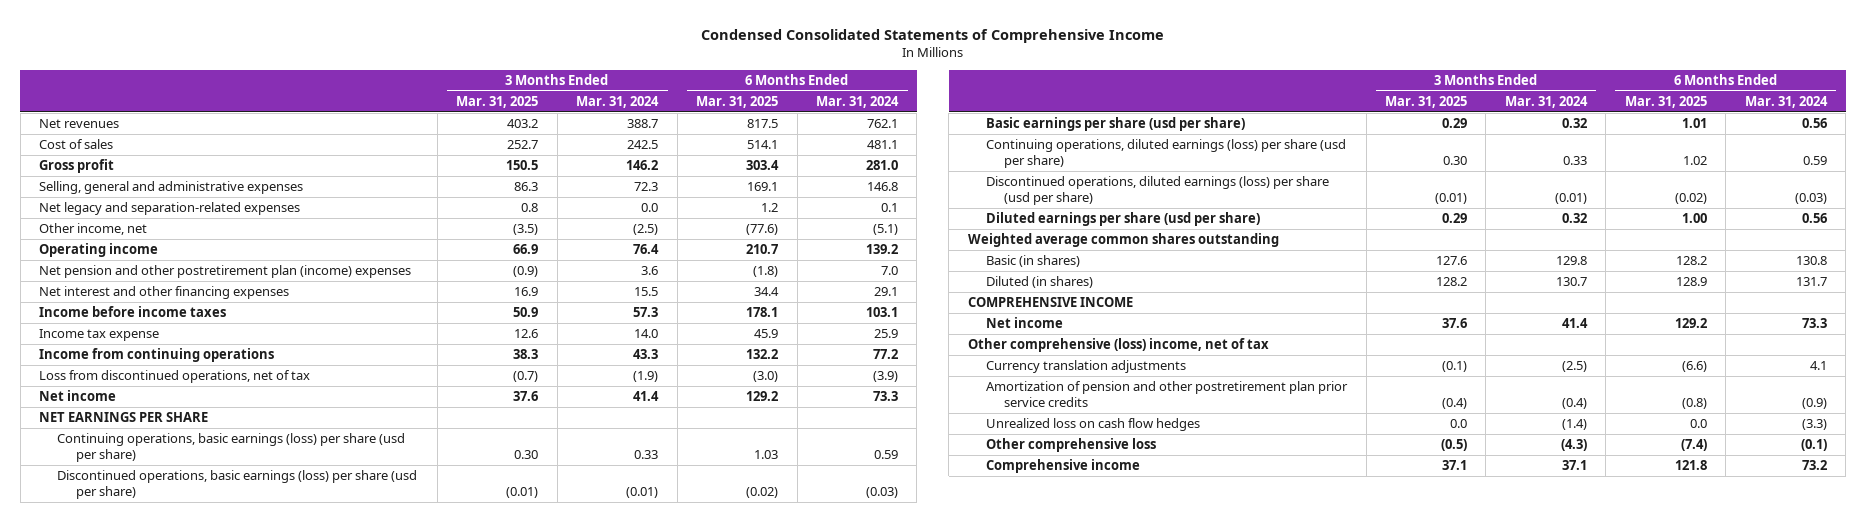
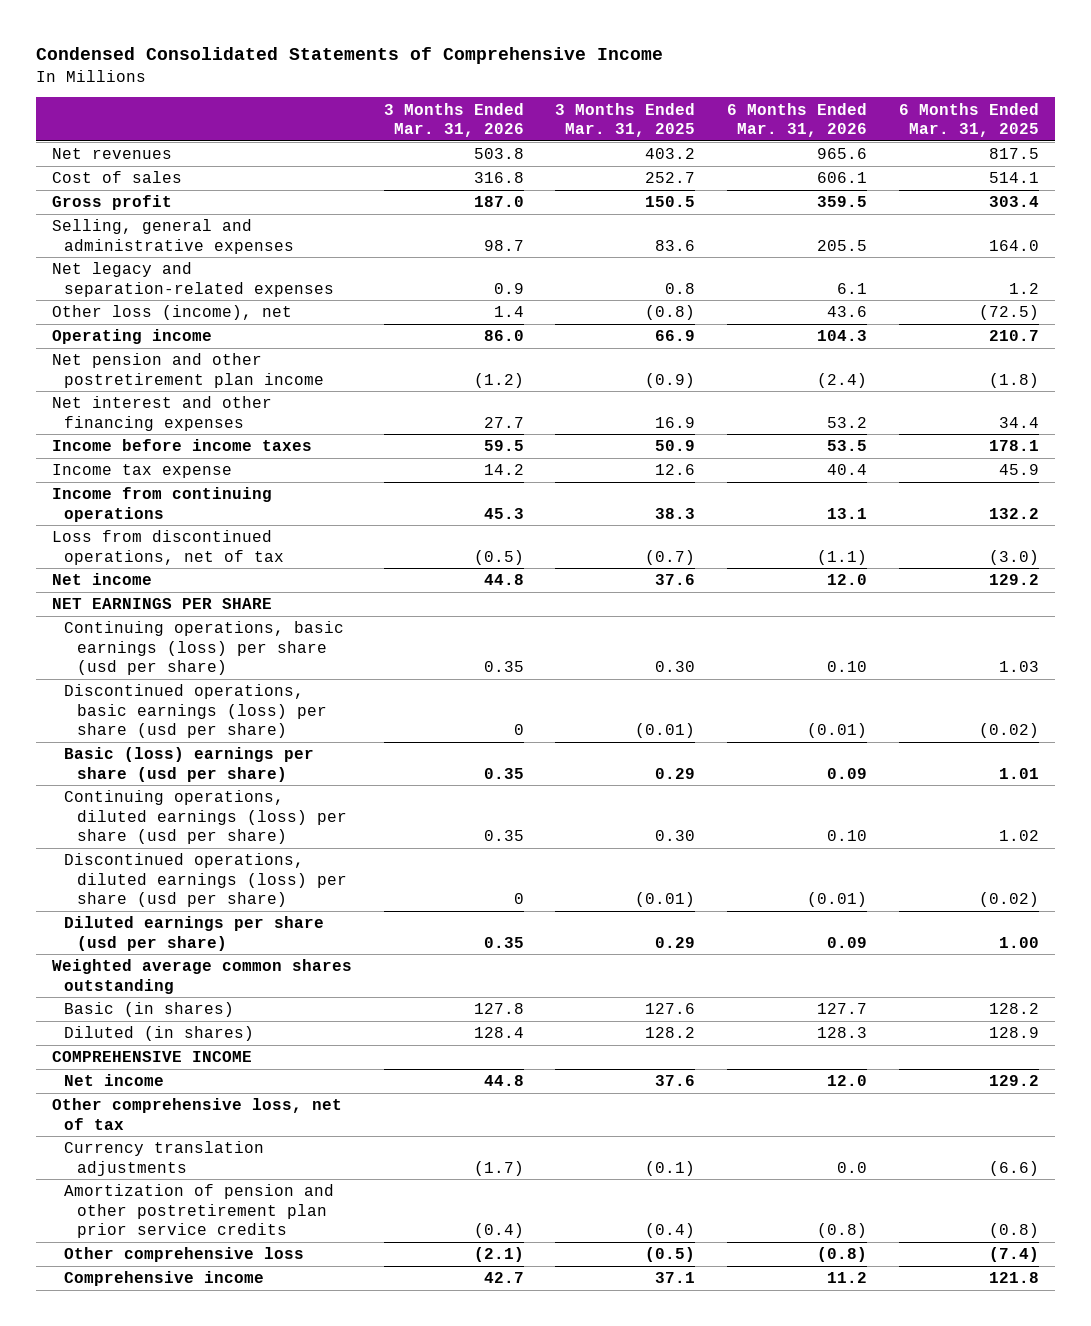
[576,95,660,108] Mar. 31, 2024 -> none
[816,95,900,108] Mar. 31, 2024 -> none
none -> [383,102,524,138] 3 Months Ended Mar. 31, 2026
none -> [727,102,868,138] 6 Months Ended Mar. 31, 2026
[514,181,539,191] 86.3 -> [655,239,696,251] 83.6
[747,181,779,191] 169.1 -> [988,239,1039,251] 164.0
[39,222,148,235] Other income, net -> [51,305,292,321] Other loss (income), net
[513,223,539,235] (3.5) -> [645,305,696,321] (0.8)
[746,223,779,235] (77.6) -> [978,305,1039,321] (72.5)
[39,264,412,278] Net pension and other postretirement plan (income) expenses -> [51,353,325,388] Net pension and other postretirement plan income
[986,116,1246,131] Basic earnings per share (usd per share) -> [64,747,315,782] Basic (loss) earnings per share (usd per share)
[967,337,1269,352] Other comprehensive (loss) income, net of tax -> [51,1098,342,1130] Other comprehensive loss, net of tax
[986,417,1201,431] Unrealized loss on cash flow hedges -> none

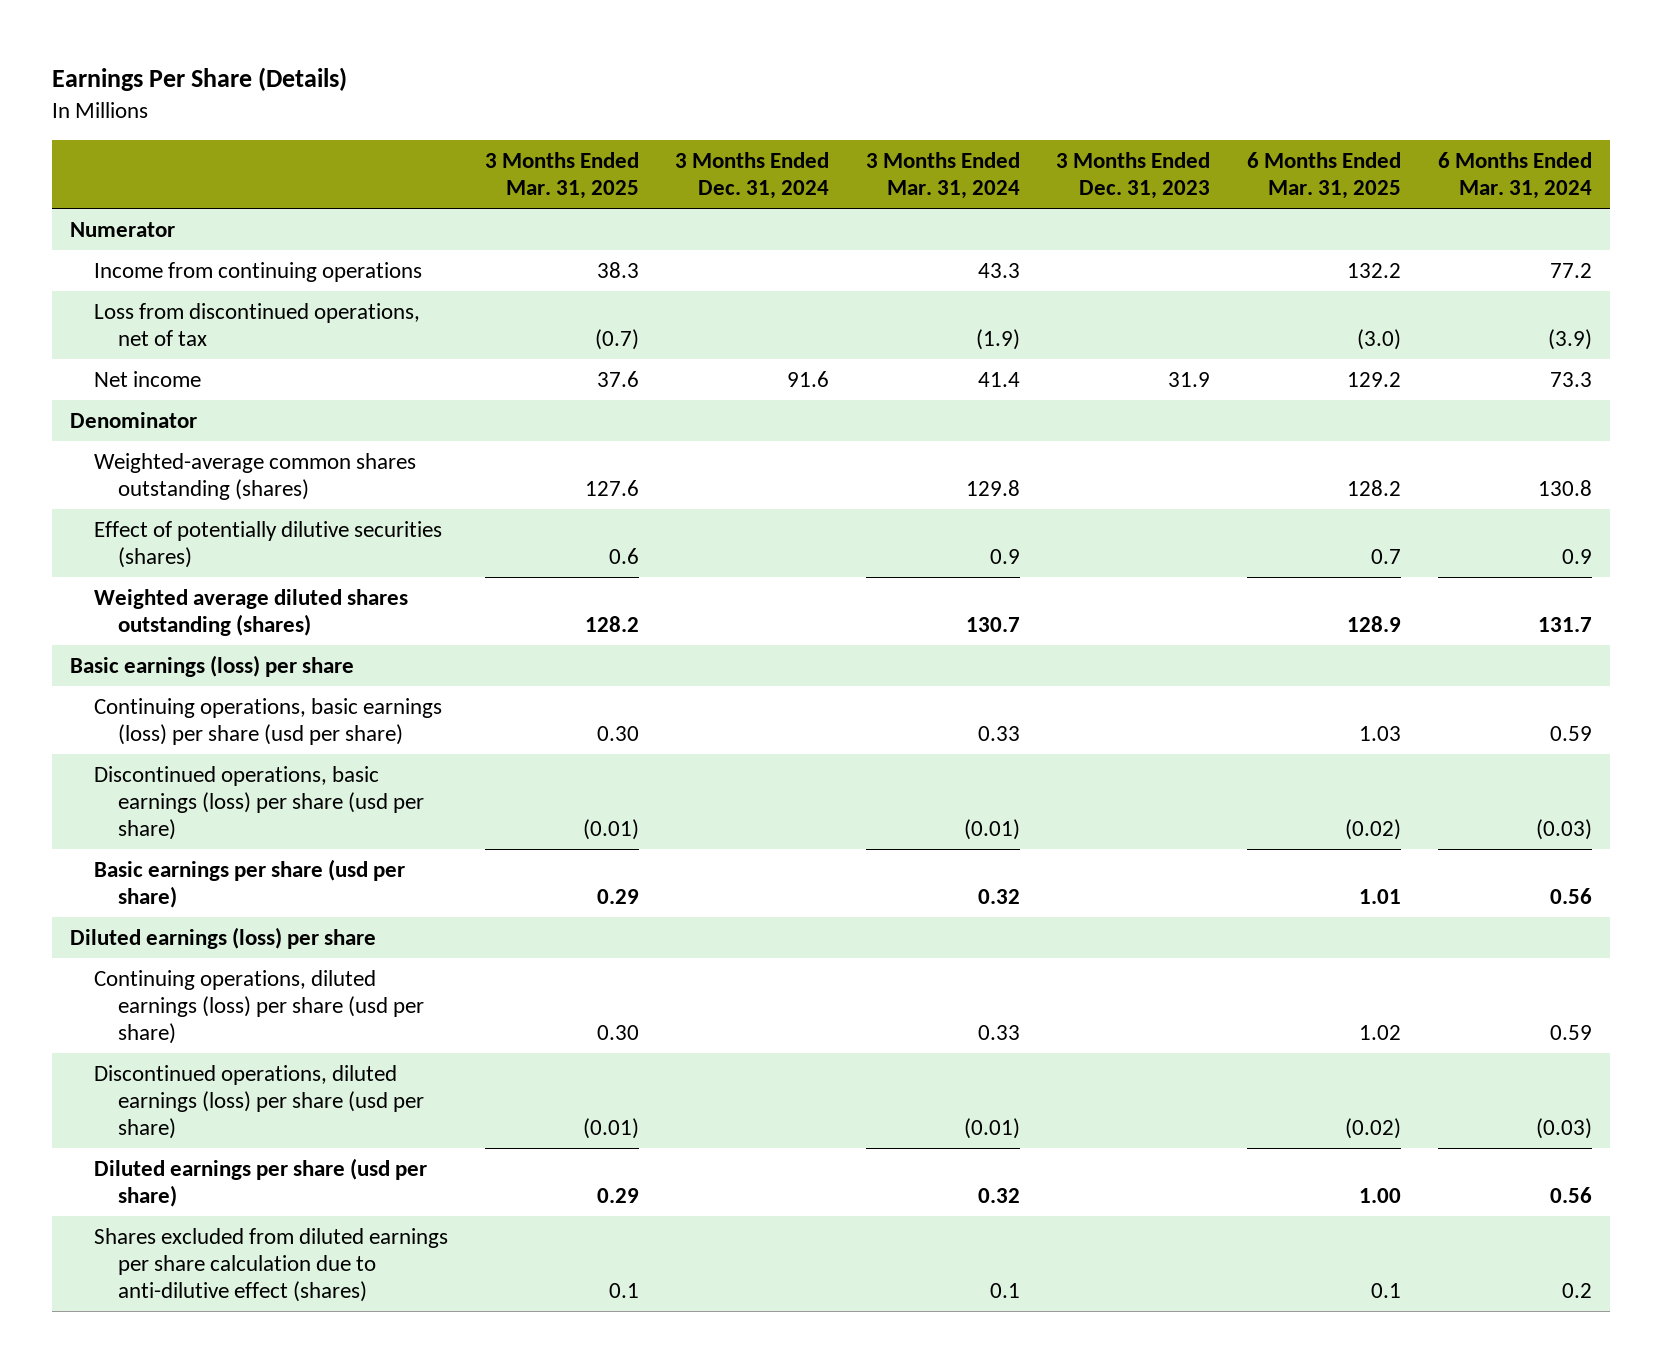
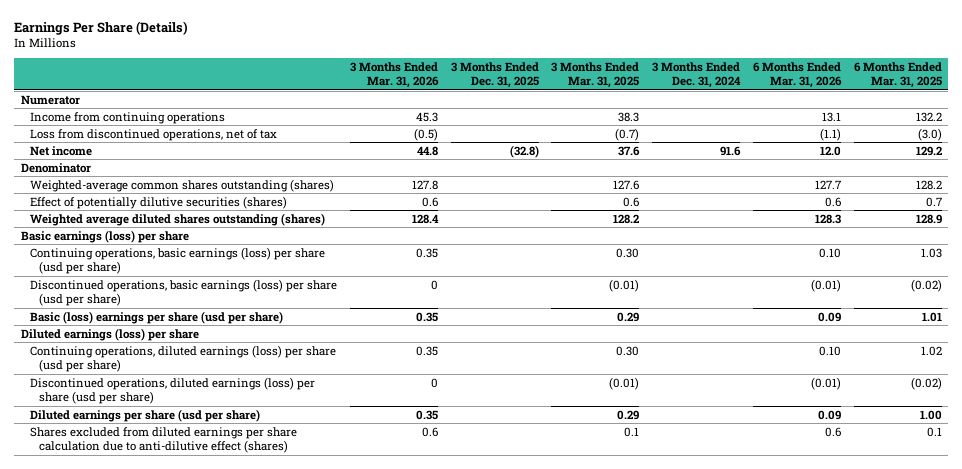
[865,152,1020,200] 3 Months Ended Mar. 31, 2024 -> none
[1056,152,1211,200] 3 Months Ended Dec. 31, 2023 -> none
[1437,152,1592,200] 6 Months Ended Mar. 31, 2024 -> none
none -> [349,61,439,89] 3 Months Ended Mar. 31, 2026
none -> [450,61,539,89] 3 Months Ended Dec. 31, 2025
none -> [753,61,843,89] 6 Months Ended Mar. 31, 2026
[93,858,405,908] Basic earnings per share (usd per share) -> [29,310,283,324] Basic (loss) earnings per share (usd per share)

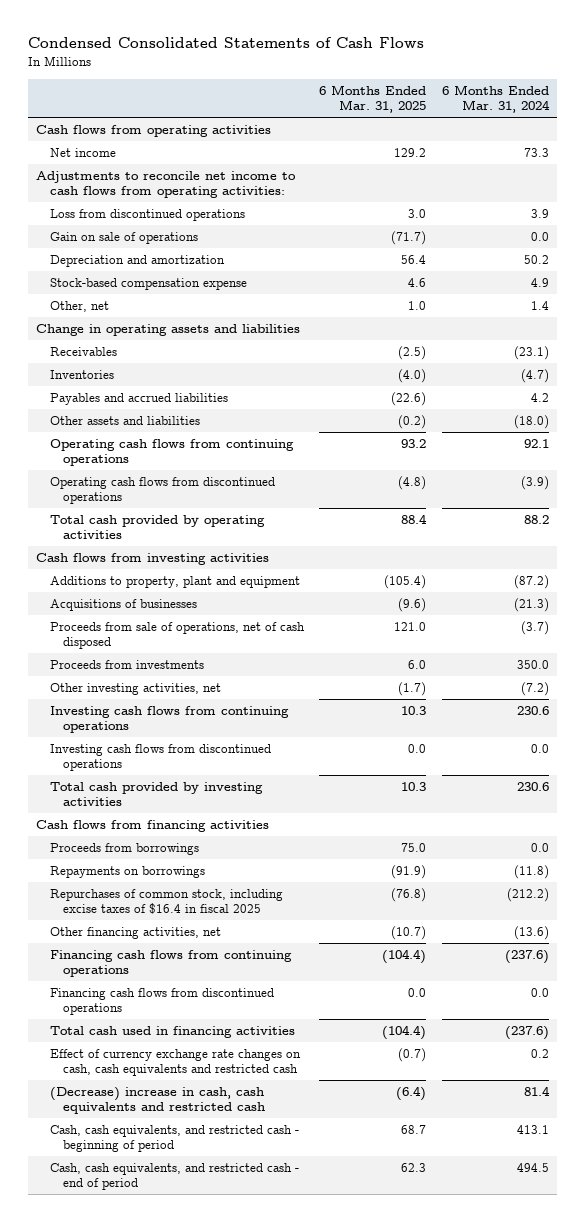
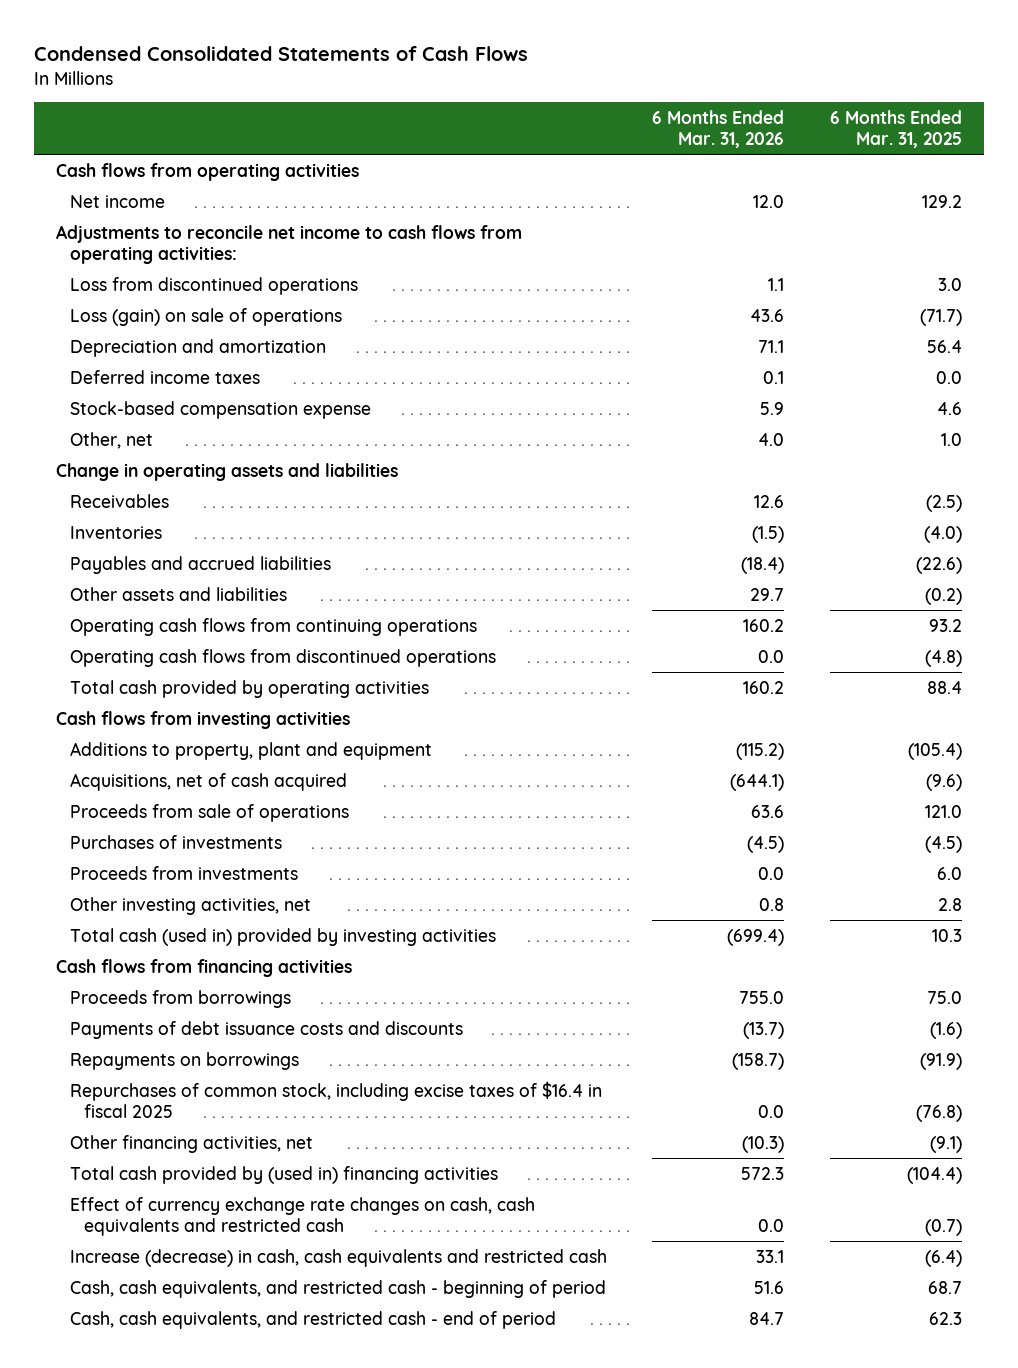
[441,85,550,114] 6 Months Ended Mar. 31, 2024 -> none
none -> [652,109,785,148] 6 Months Ended Mar. 31, 2026
[49,232,198,245] Gain on sale of operations -> [70,307,343,326] Loss (gain) on sale of operations
none -> [70,369,261,384] Deferred income taxes
[49,599,197,612] Acquisitions of businesses -> [70,772,348,791] Acquisitions, net of cash acquired
[49,622,305,650] Proceeds from sale of operations, net of cash disposed -> [70,803,350,822] Proceeds from sale of operations
none -> [70,834,283,849] Purchases of investments
[49,706,289,734] Investing cash flows from continuing operations -> none
[49,744,271,772] Investing cash flows from discontinued operations -> none
[398,682,427,697] (1.7) -> [937,897,962,911] 2.8
[49,782,263,807] Total cash provided by investing activities -> [70,927,497,946] Total cash (used in) provided by investing activities
none -> [70,1020,464,1039] Payments of debt issuance costs and discounts
[49,950,292,978] Financing cash flows from continuing operations -> none
[49,988,274,1016] Financing cash flows from discontinued operations -> none
[391,926,427,941] (10.7) -> [929,1135,962,1153] (9.1)
[49,1026,295,1039] Total cash used in financing activities -> [70,1165,499,1184] Total cash provided by (used in) financing activities
[49,1087,266,1115] (Decrease) increase in cash, cash equivalents and restricted cash -> [70,1248,608,1267] Increase (decrease) in cash, cash equivalents and restricted cash

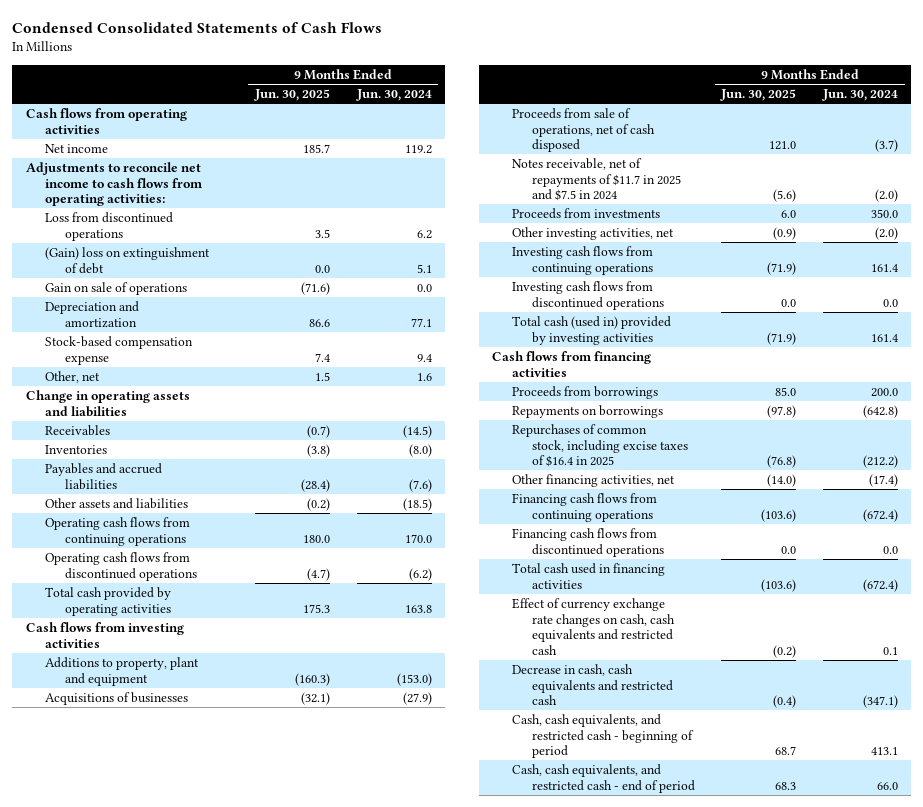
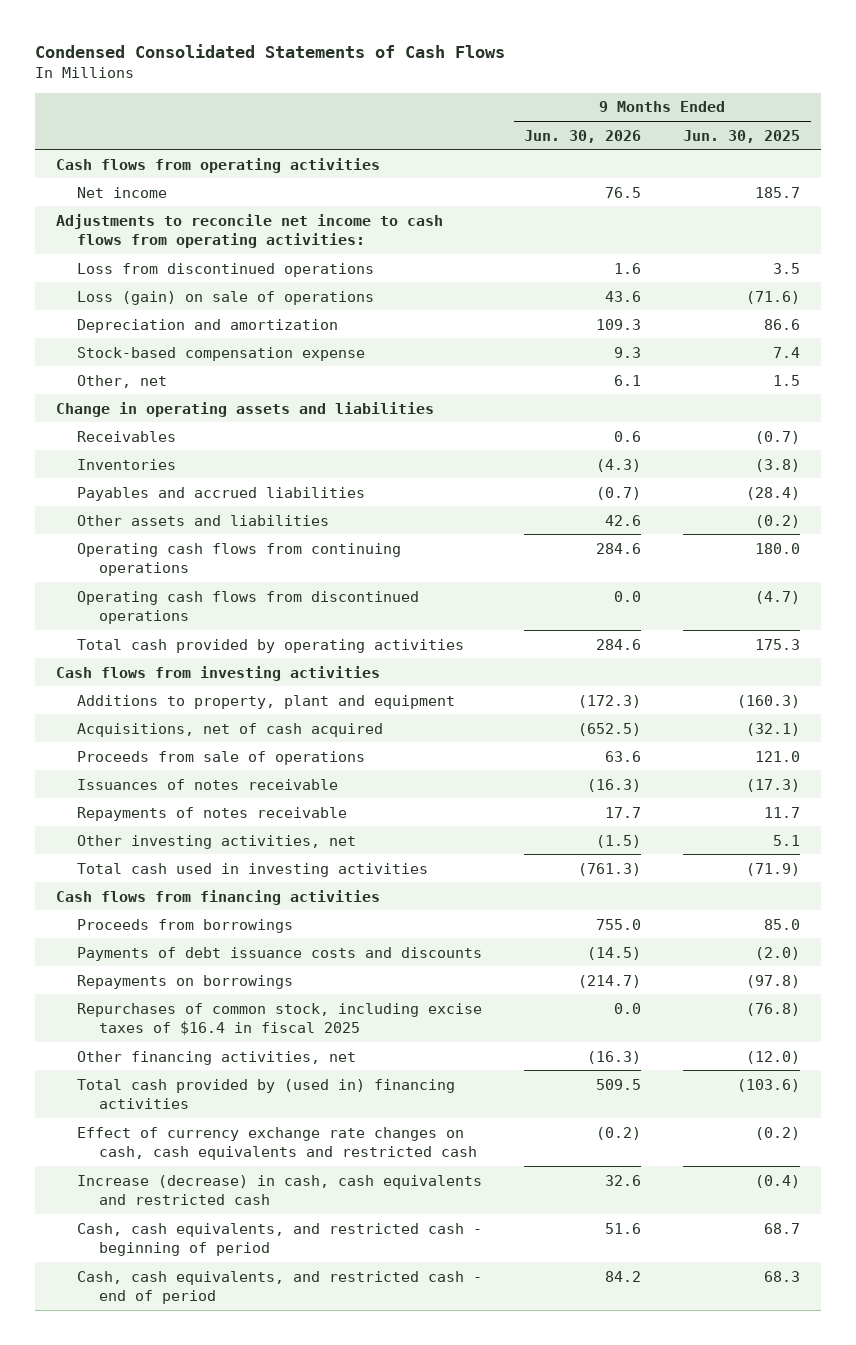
[355,89,432,102] Jun. 30, 2024 -> none
none -> [524,129,642,143] Jun. 30, 2026
[45,246,211,274] (Gain) loss on extinguishment of debt -> none
[45,281,188,295] Gain on sale of operations -> [77,290,375,305] Loss (gain) on sale of operations
[511,157,681,202] Notes receivable, net of repayments of $11.7 in 2025 and $7.5 in 2024 -> none
[511,207,660,219] Proceeds from investments -> none
[511,245,653,275] Investing cash flows from continuing operations -> none
[511,280,664,310] Investing cash flows from discontinued operations -> none
[45,691,189,705] Acquisitions of businesses -> [77,722,384,737] Acquisitions, net of cash acquired
[511,107,655,153] Proceeds from sale of operations, net of cash disposed -> [77,750,366,765] Proceeds from sale of operations
none -> [77,778,339,790] Issuances of notes receivable
none -> [77,806,348,821] Repayments of notes receivable
[773,226,797,240] (0.9) -> [773,834,801,846] 5.1
[511,315,671,345] Total cash (used in) provided by investing activities -> [77,862,429,877] Total cash used in investing activities
none -> [77,946,483,961] Payments of debt issuance costs and discounts
[511,492,657,522] Financing cash flows from continuing operations -> none
[511,527,664,557] Financing cash flows from discontinued operations -> none
[511,423,688,468] Repurchases of common stock, including excise taxes of $16.4 in 2025 -> [77,1002,483,1035] Repurchases of common stock, including excise taxes of $16.4 in fiscal 2025
[767,473,797,487] (14.0) -> [746,1050,801,1064] (12.0)
[511,562,665,589] Total cash used in financing activities -> [77,1078,456,1109] Total cash provided by (used in) financing activities
[511,663,673,706] Decrease in cash, cash equivalents and restricted cash -> [77,1174,483,1205] Increase (decrease) in cash, cash equivalents and restricted cash

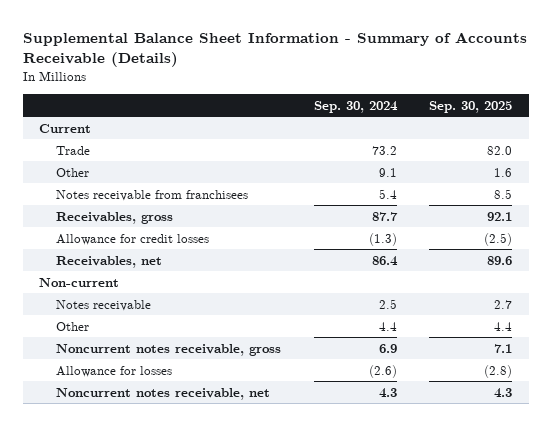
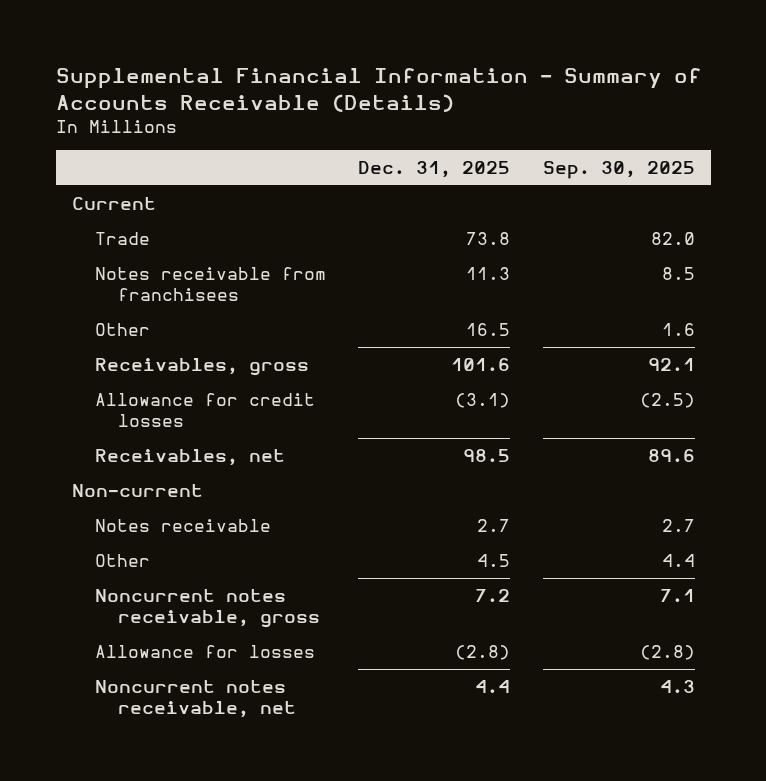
[22,32,527,68] Supplemental Balance Sheet Information - Summary of Accounts Receivable (Details) -> [55,67,702,112] Supplemental Financial Information - Summary of Accounts Receivable (Details)
[313,100,398,113] Sep. 30, 2024 -> none
none -> [358,161,511,179] Dec. 31, 2025
[56,167,90,177] Other -> [95,322,151,336] Other

